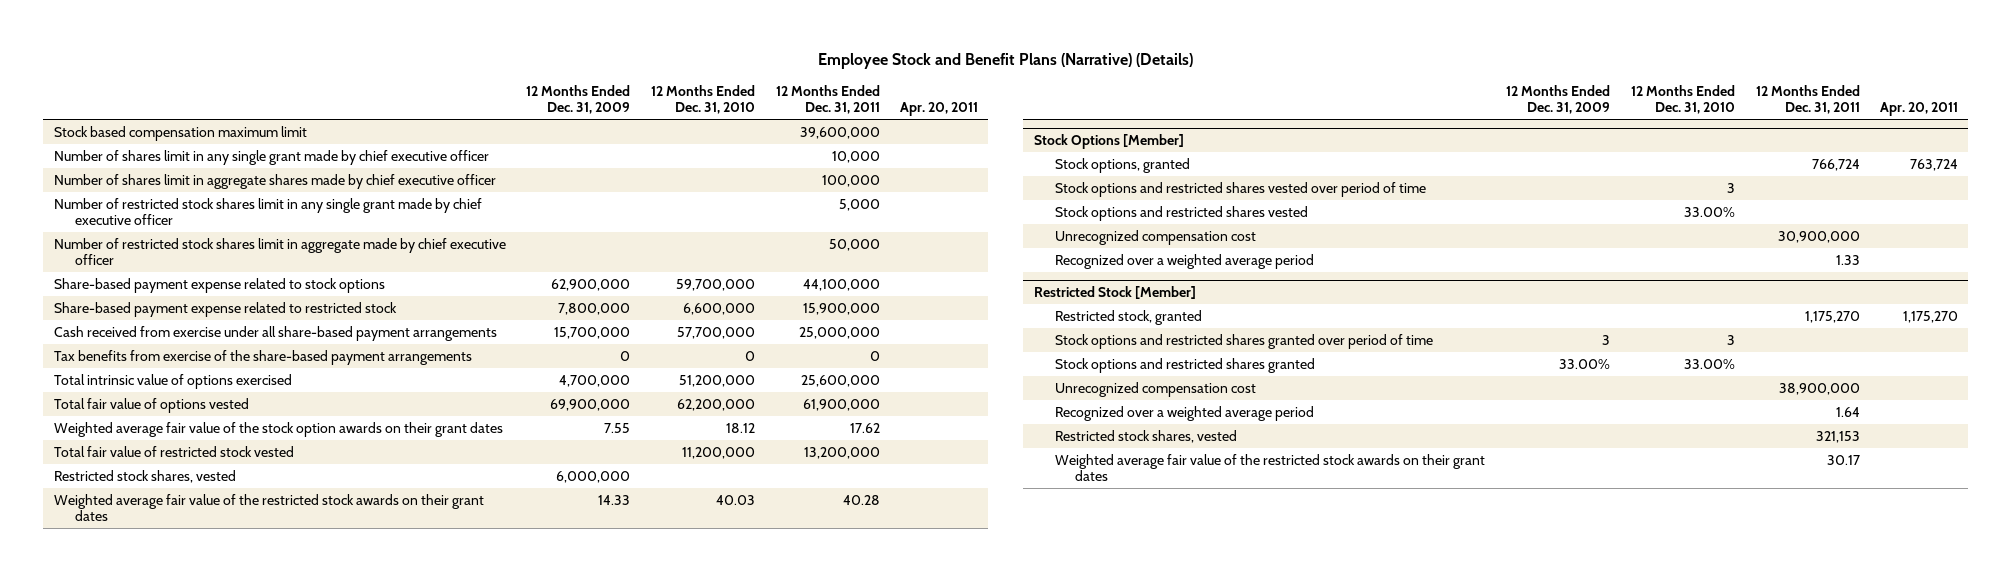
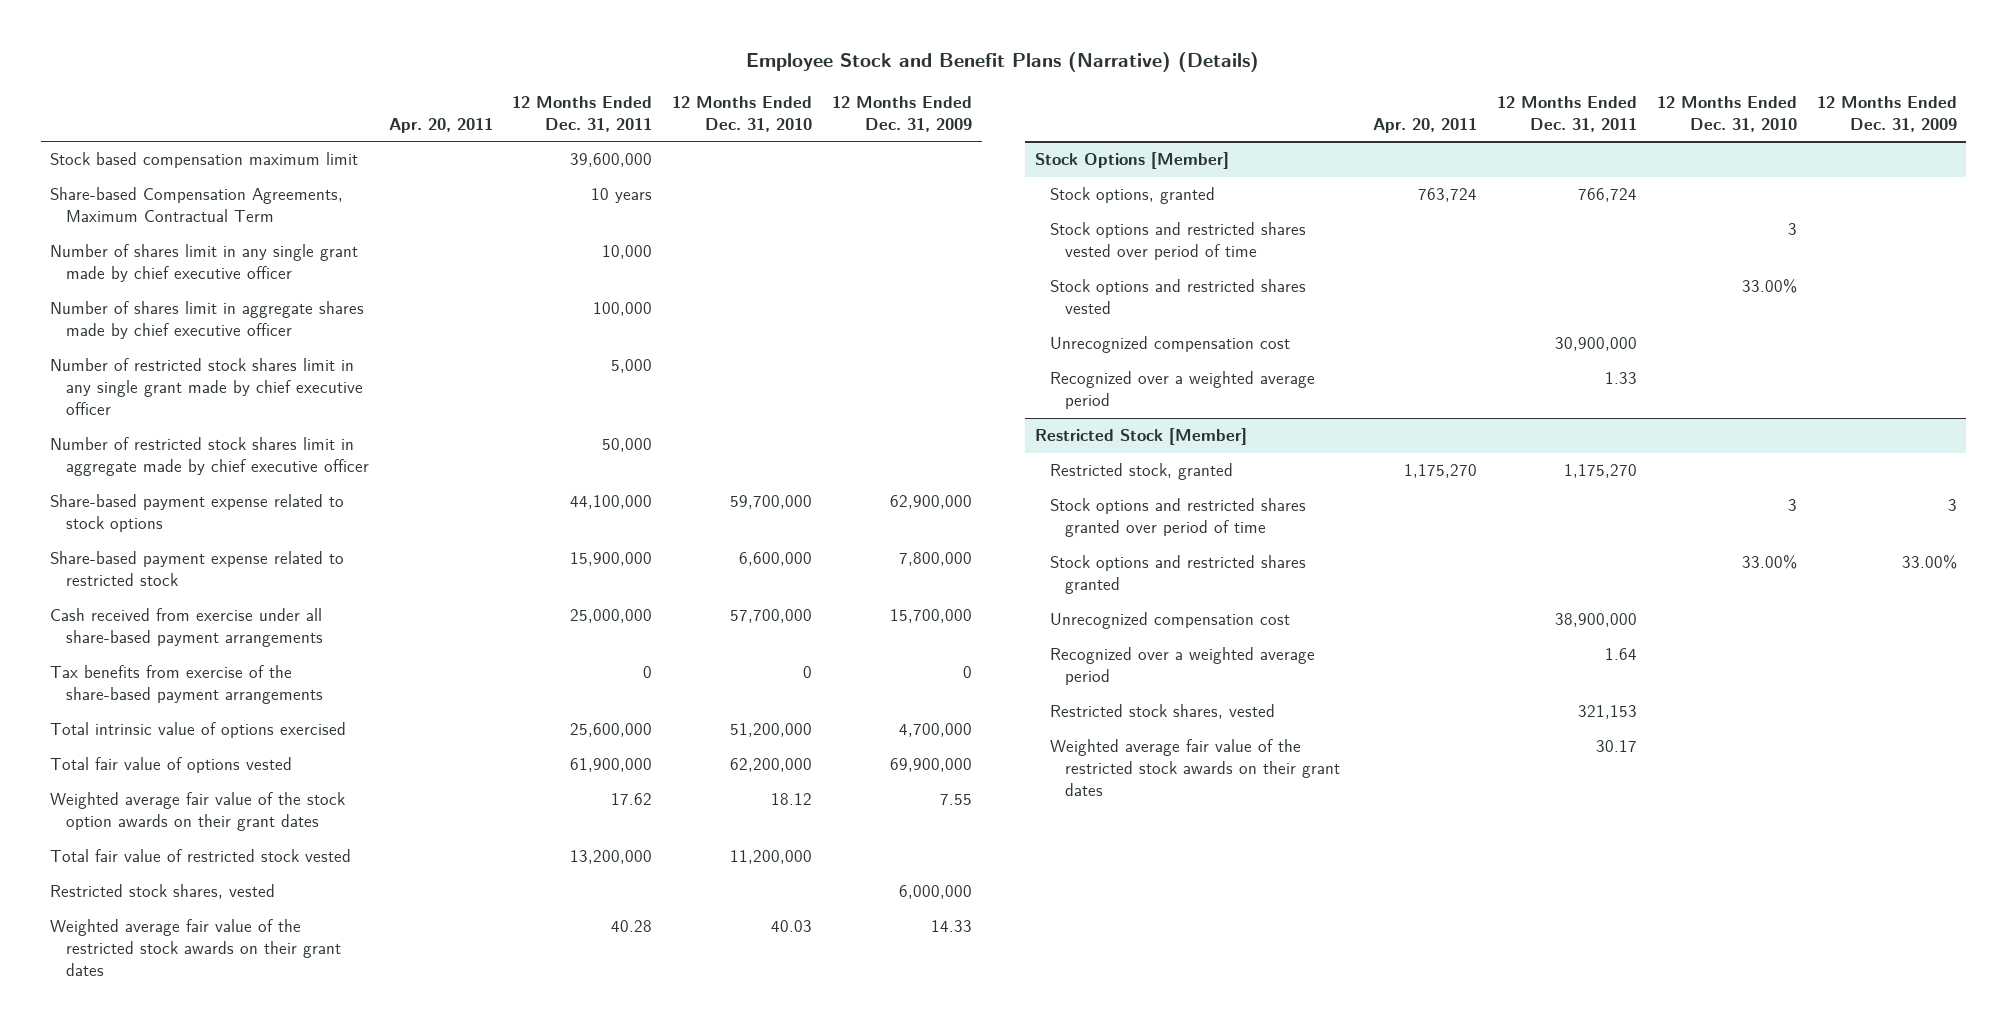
none -> [50,187,344,223] Share-based Compensation Agreements, Maximum Contractual Term

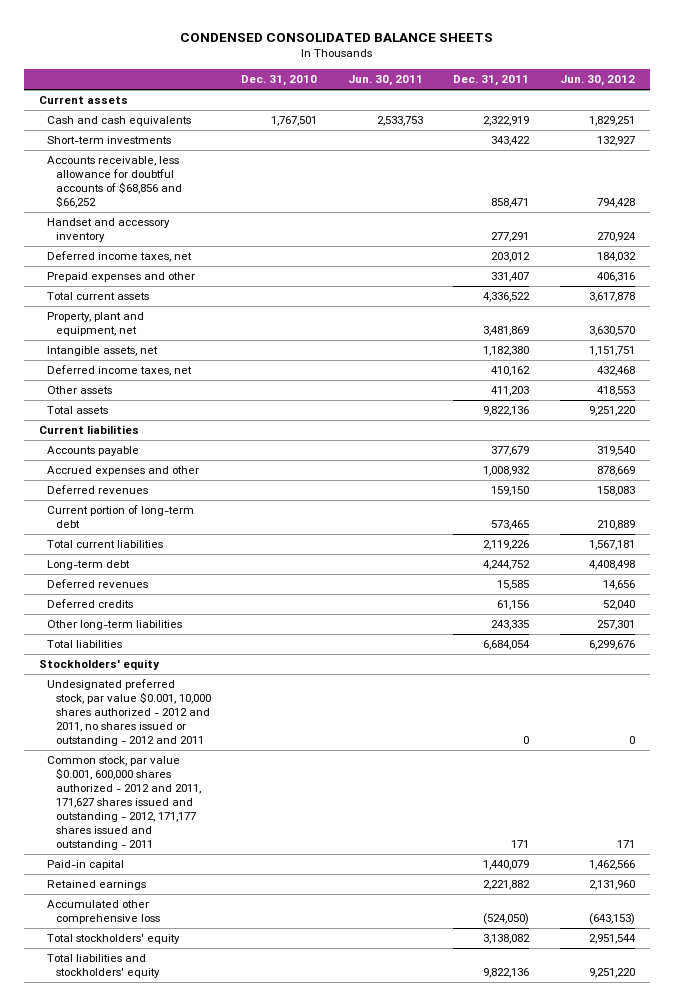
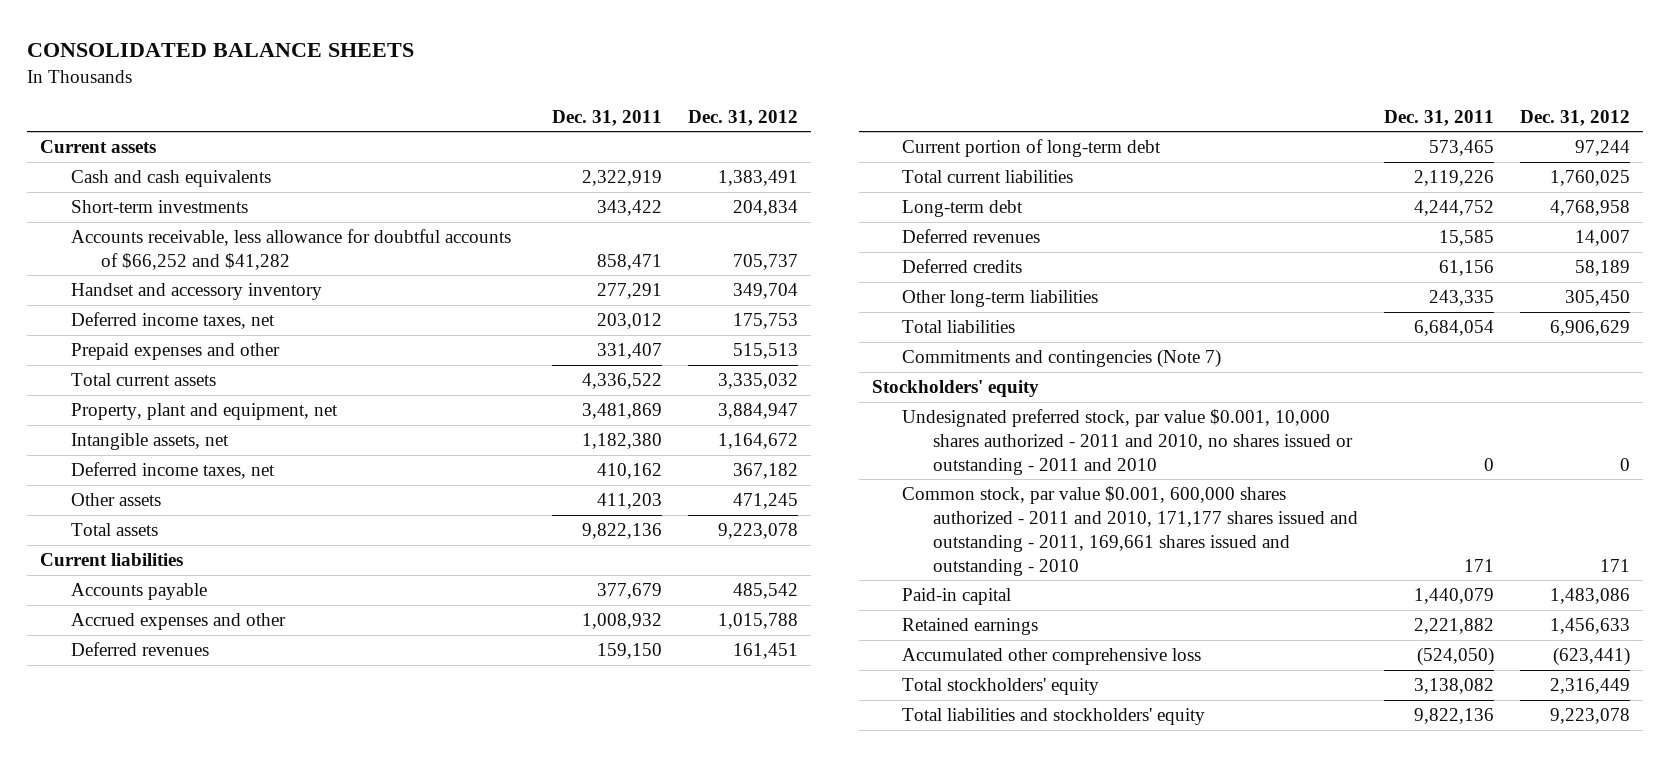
[179,32,493,42] CONDENSED CONSOLIDATED BALANCE SHEETS -> [27,42,415,57] CONSOLIDATED BALANCE SHEETS
[241,75,318,87] Dec. 31, 2010 -> none
[347,75,423,87] Jun. 30, 2011 -> none
[559,75,635,87] Jun. 30, 2012 -> none
none -> [688,109,799,126] Dec. 31, 2012
[47,156,182,209] Accounts receivable, less allowance for doubtful accounts of $68,856 and $66,252 -> [70,228,511,270] Accounts receivable, less allowance for doubtful accounts of $66,252 and $41,282
none -> [902,348,1222,368] Commitments and contingencies (Note 7)
[47,679,211,747] Undesignated preferred stock, par value $0.001, 10,000 shares authorized - 2012 and 2011, no shares issued or outstanding - 2012 and 2011 -> [902,408,1353,475] Undesignated preferred stock, par value $0.001, 10,000 shares authorized - 2011 and 2010, no shares issued or outstanding - 2011 and 2010
[47,756,201,850] Common stock, par value $0.001, 600,000 shares authorized - 2012 and 2011, 171,627 shares issued and outstanding - 2012, 171,177 shares issued and outstanding - 2011 -> [902,485,1358,576] Common stock, par value $0.001, 600,000 shares authorized - 2011 and 2010, 171,177 shares issued and outstanding - 2011, 169,661 shares issued and outstanding - 2010

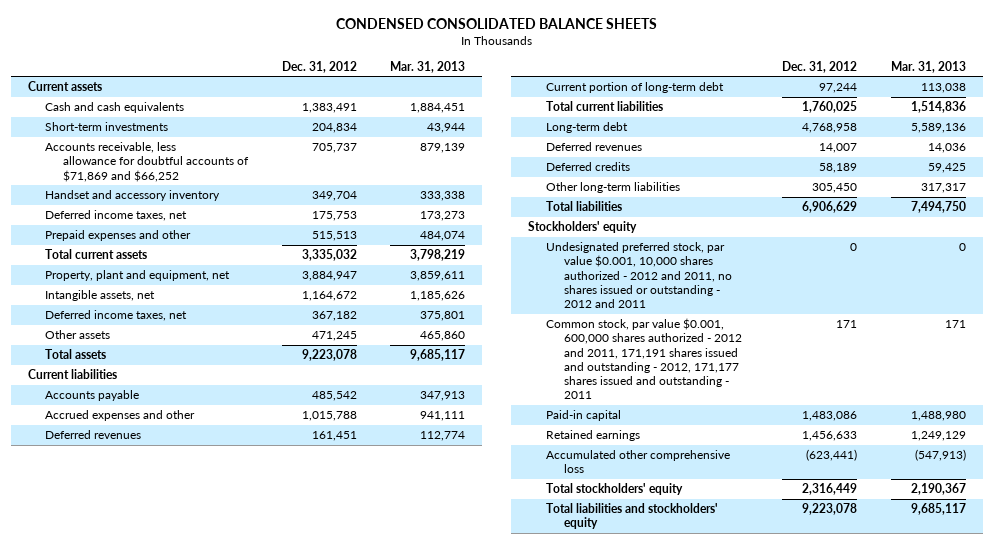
[27,42,415,57] CONSOLIDATED BALANCE SHEETS -> [335,17,657,29] CONDENSED CONSOLIDATED BALANCE SHEETS
[551,109,662,126] Dec. 31, 2011 -> none
none -> [390,60,466,73] Mar. 31, 2013
[70,228,511,270] Accounts receivable, less allowance for doubtful accounts of $66,252 and $41,282 -> [45,142,250,182] Accounts receivable, less allowance for doubtful accounts of $71,869 and $66,252
[902,348,1222,368] Commitments and contingencies (Note 7) -> none
[902,408,1353,475] Undesignated preferred stock, par value $0.001, 10,000 shares authorized - 2011 and 2010, no shares issued or outstanding - 2011 and 2010 -> [545,242,732,308] Undesignated preferred stock, par value $0.001, 10,000 shares authorized - 2012 and 2011, no shares issued or outstanding - 2012 and 2011
[902,485,1358,576] Common stock, par value $0.001, 600,000 shares authorized - 2011 and 2010, 171,177 shares issued and outstanding - 2011, 169,661 shares issued and outstanding - 2010 -> [545,318,742,400] Common stock, par value $0.001, 600,000 shares authorized - 2012 and 2011, 171,191 shares issued and outstanding - 2012, 171,177 shares issued and outstanding - 2011

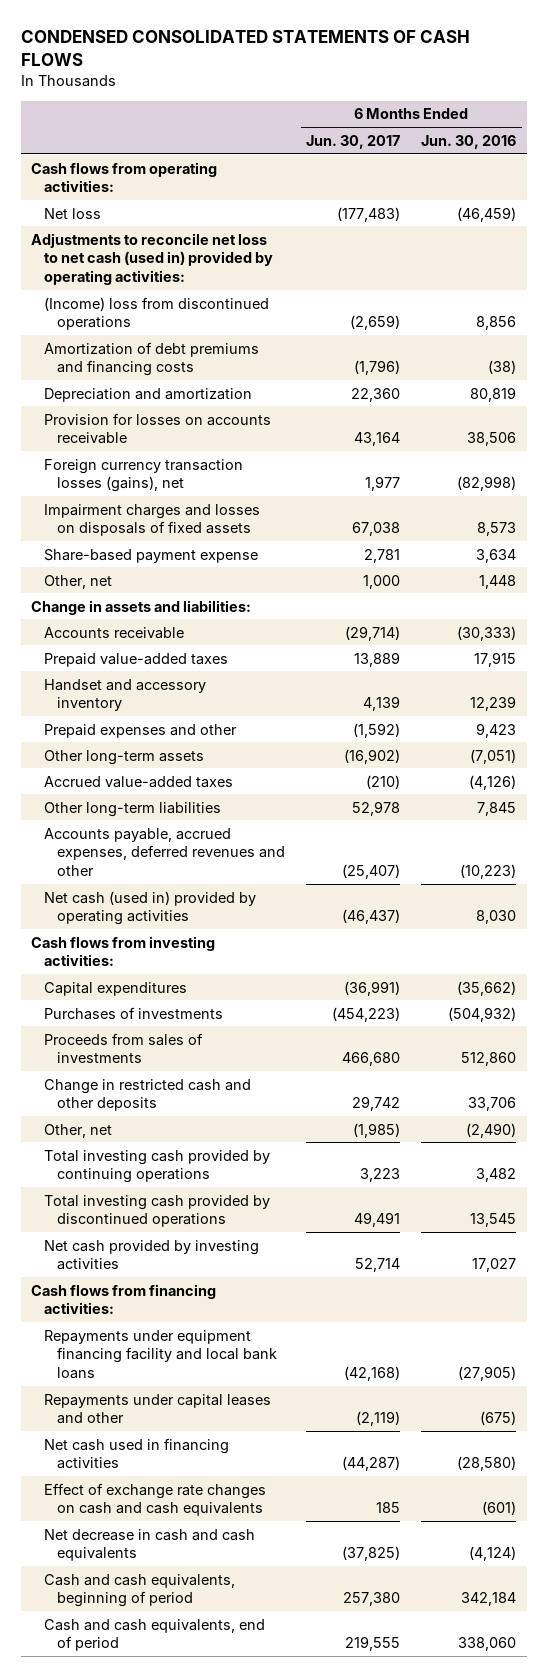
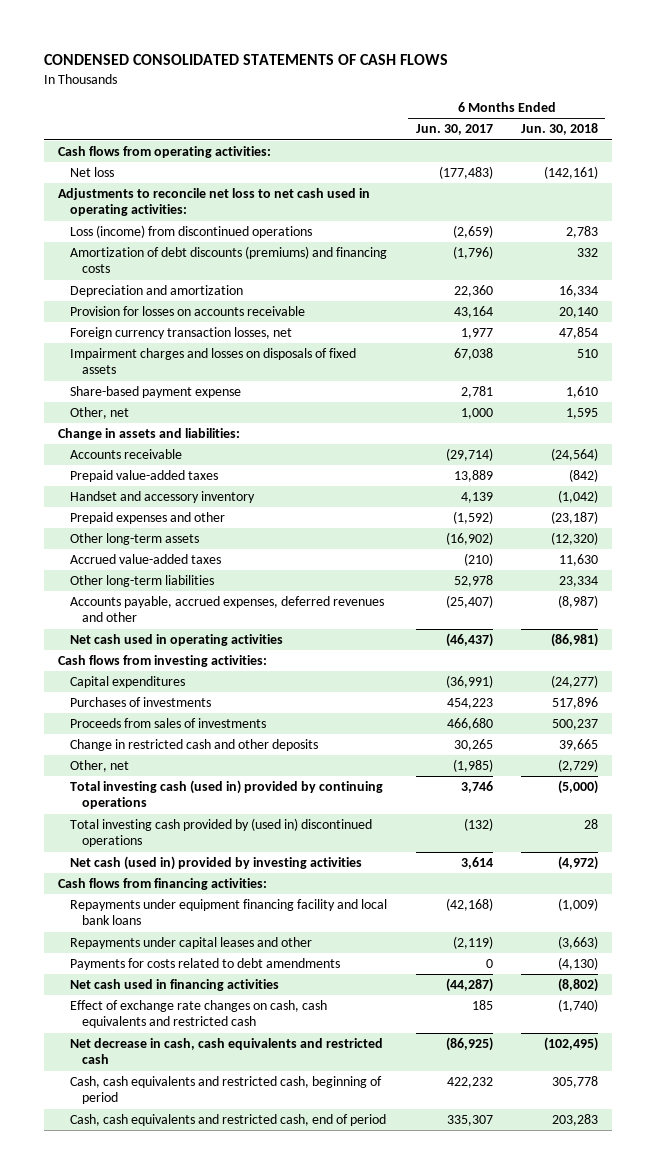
[421,134,517,149] Jun. 30, 2016 -> none
none -> [520,123,598,136] Jun. 30, 2018
[31,232,274,285] Adjustments to reconcile net loss to net cash (used in) provided by operating activities: -> [58,188,371,217] Adjustments to reconcile net loss to net cash used in operating activities:
[44,296,270,331] (Income) loss from discontinued operations -> [70,225,313,239] Loss (income) from discontinued operations
[44,341,260,377] Amortization of debt premiums and financing costs -> [70,246,388,274] Amortization of debt discounts (premiums) and financing costs
[44,458,244,493] Foreign currency transaction losses (gains), net -> [70,327,293,340] Foreign currency transaction losses, net
[44,890,257,926] Net cash (used in) provided by operating activities -> [70,634,284,647] Net cash used in operating activities
[332,1006,401,1022] (454,223) -> [446,698,493,710] 454,223
[352,1096,401,1112] 29,742 -> [453,739,493,752] 30,265
[44,1149,271,1184] Total investing cash provided by continuing operations -> [70,780,384,810] Total investing cash (used in) provided by continuing operations
[360,1168,401,1183] 3,223 -> [460,781,493,794] 3,746
[44,1194,271,1228] Total investing cash provided by discontinued operations -> [70,818,373,848] Total investing cash provided by (used in) discontinued operations
[354,1212,401,1228] 49,491 -> [463,818,493,832] (132)
[44,1239,260,1271] Net cash provided by investing activities -> [70,856,363,871] Net cash (used in) provided by investing activities
[355,1258,401,1273] 52,714 -> [460,857,493,870] 3,614
none -> [70,958,341,971] Payments for costs related to debt amendments
[44,1482,267,1517] Effect of exchange rate changes on cash and cash equivalents -> [70,1000,328,1029] Effect of exchange rate changes on cash, cash equivalents and restricted cash
[44,1528,256,1562] Net decrease in cash and cash equivalents -> [70,1038,384,1065] Net decrease in cash, cash equivalents and restricted cash
[342,1546,401,1562] (37,825) -> [445,1037,493,1052] (86,925)
[44,1573,236,1608] Cash and cash equivalents, beginning of period -> [70,1076,383,1105] Cash, cash equivalents and restricted cash, beginning of period
[343,1592,401,1607] 257,380 -> [446,1077,493,1089] 422,232
[44,1618,266,1652] Cash and cash equivalents, end of period -> [70,1114,387,1127] Cash, cash equivalents and restricted cash, end of period
[345,1636,401,1652] 219,555 -> [446,1115,493,1127] 335,307

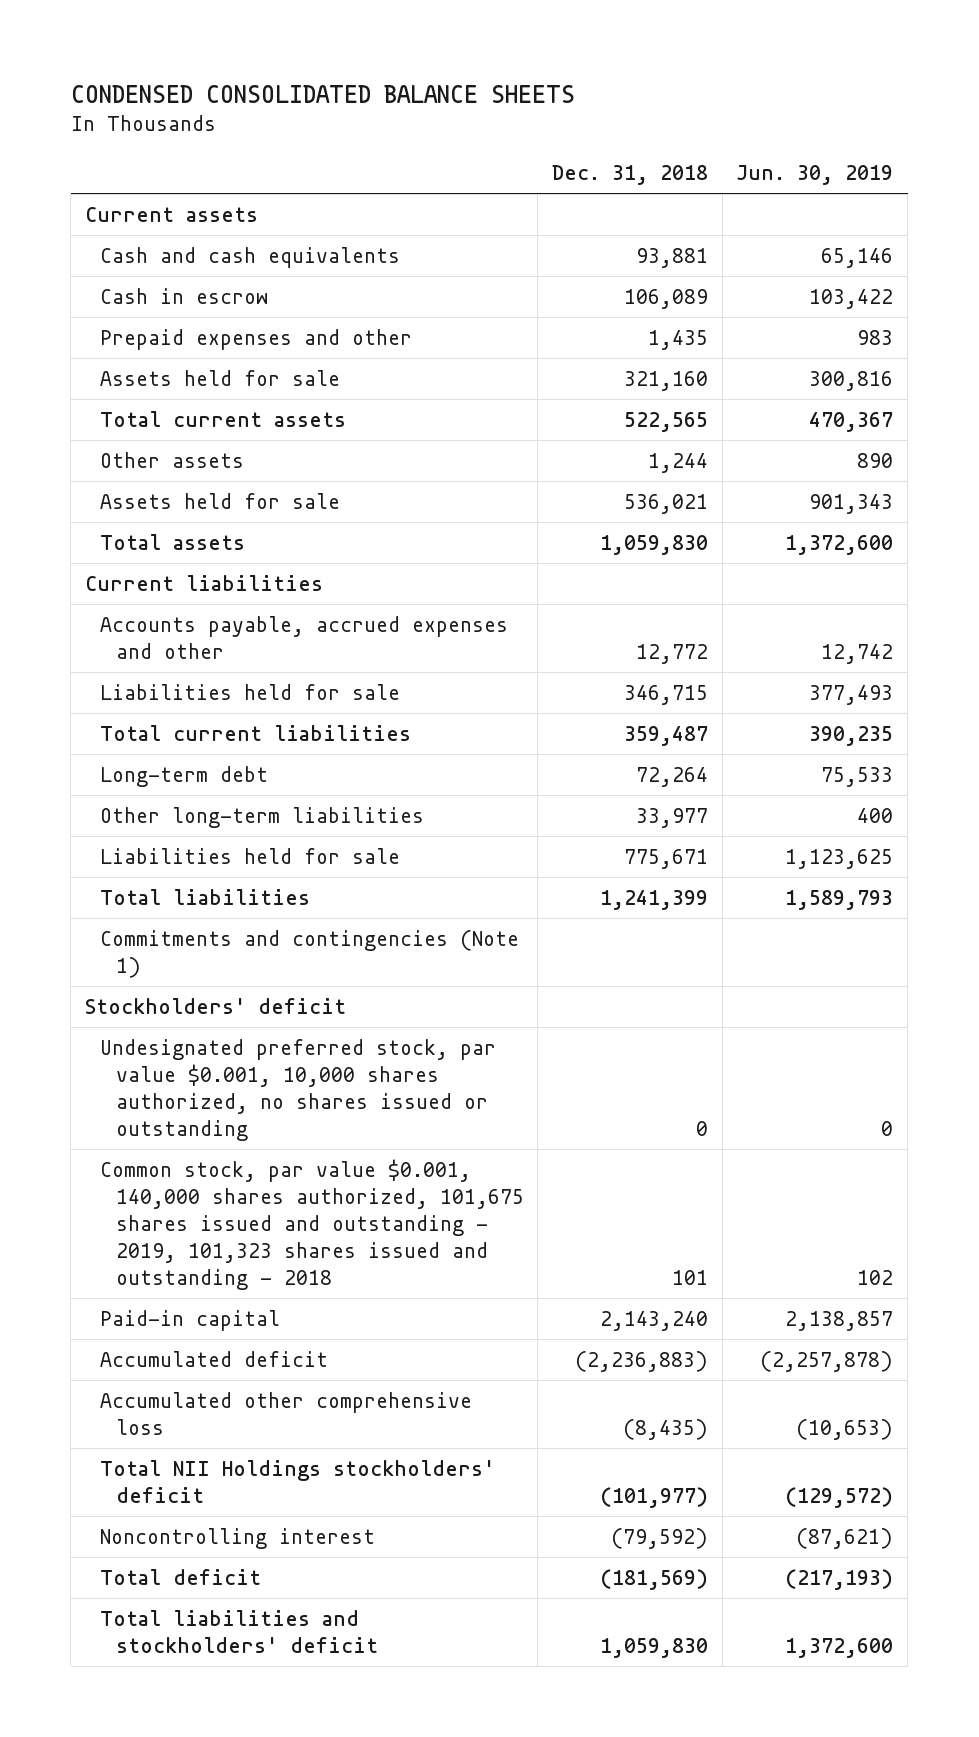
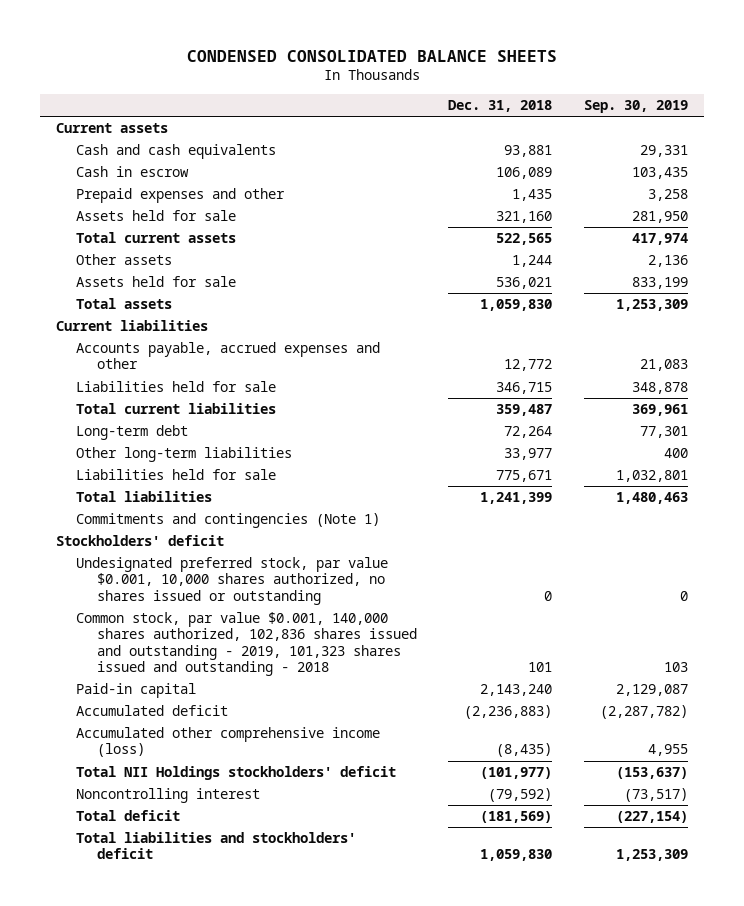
[736,164,894,185] Jun. 30, 2019 -> none
none -> [583,100,688,114] Sep. 30, 2019
[100,1158,524,1290] Common stock, par value $0.001, 140,000 shares authorized, 101,675 shares issued and outstanding - 2019, 101,323 shares issued and outstanding - 2018 -> [76,612,417,677] Common stock, par value $0.001, 140,000 shares authorized, 102,836 shares issued and outstanding - 2019, 101,323 shares issued and outstanding - 2018
[100,1391,473,1435] Accumulated other comprehensive loss -> [76,727,381,758] Accumulated other comprehensive income (loss)

